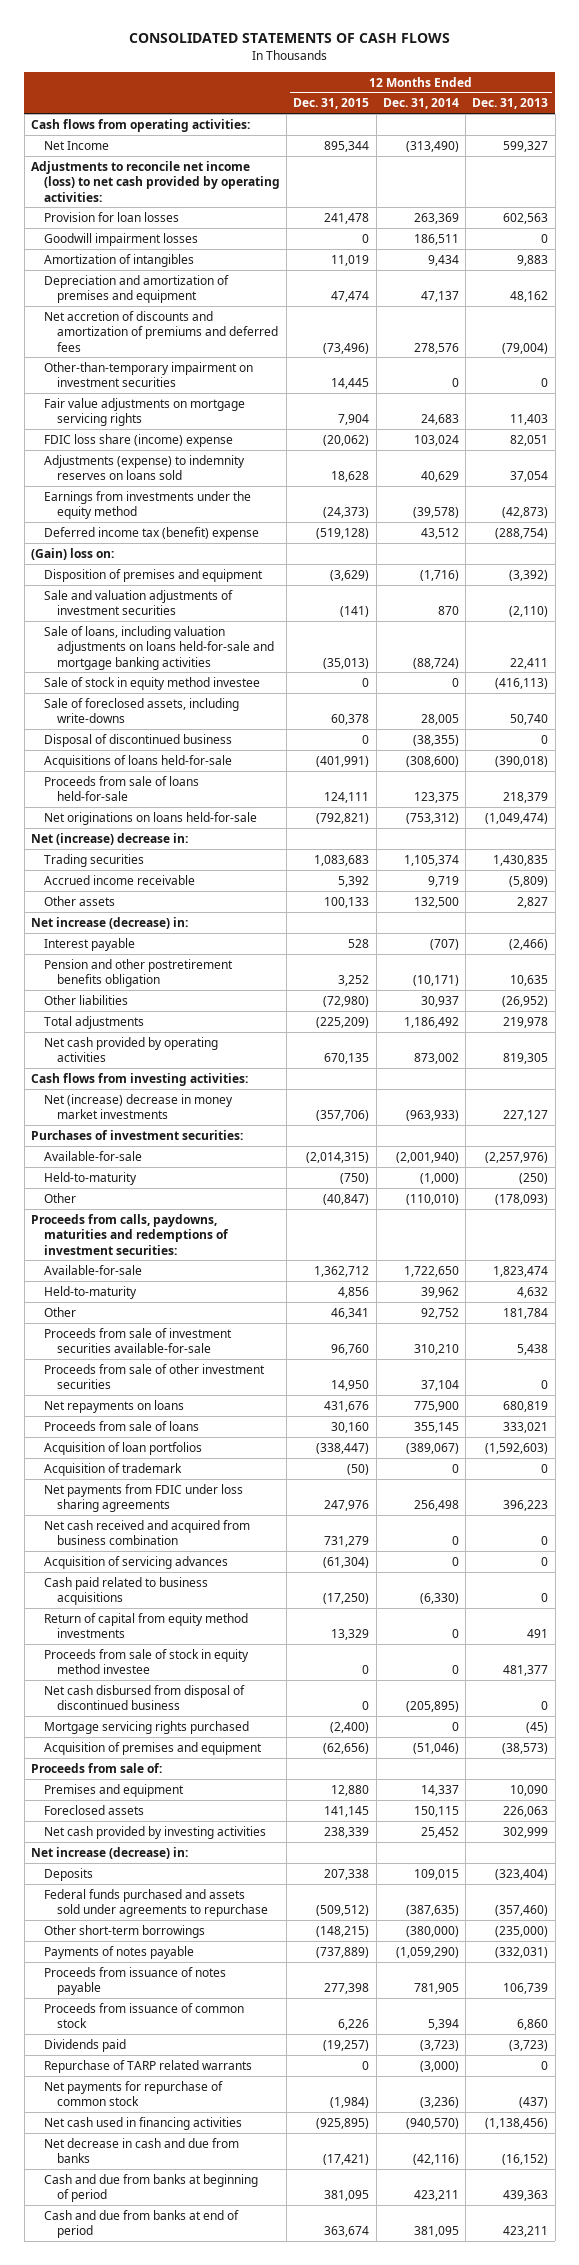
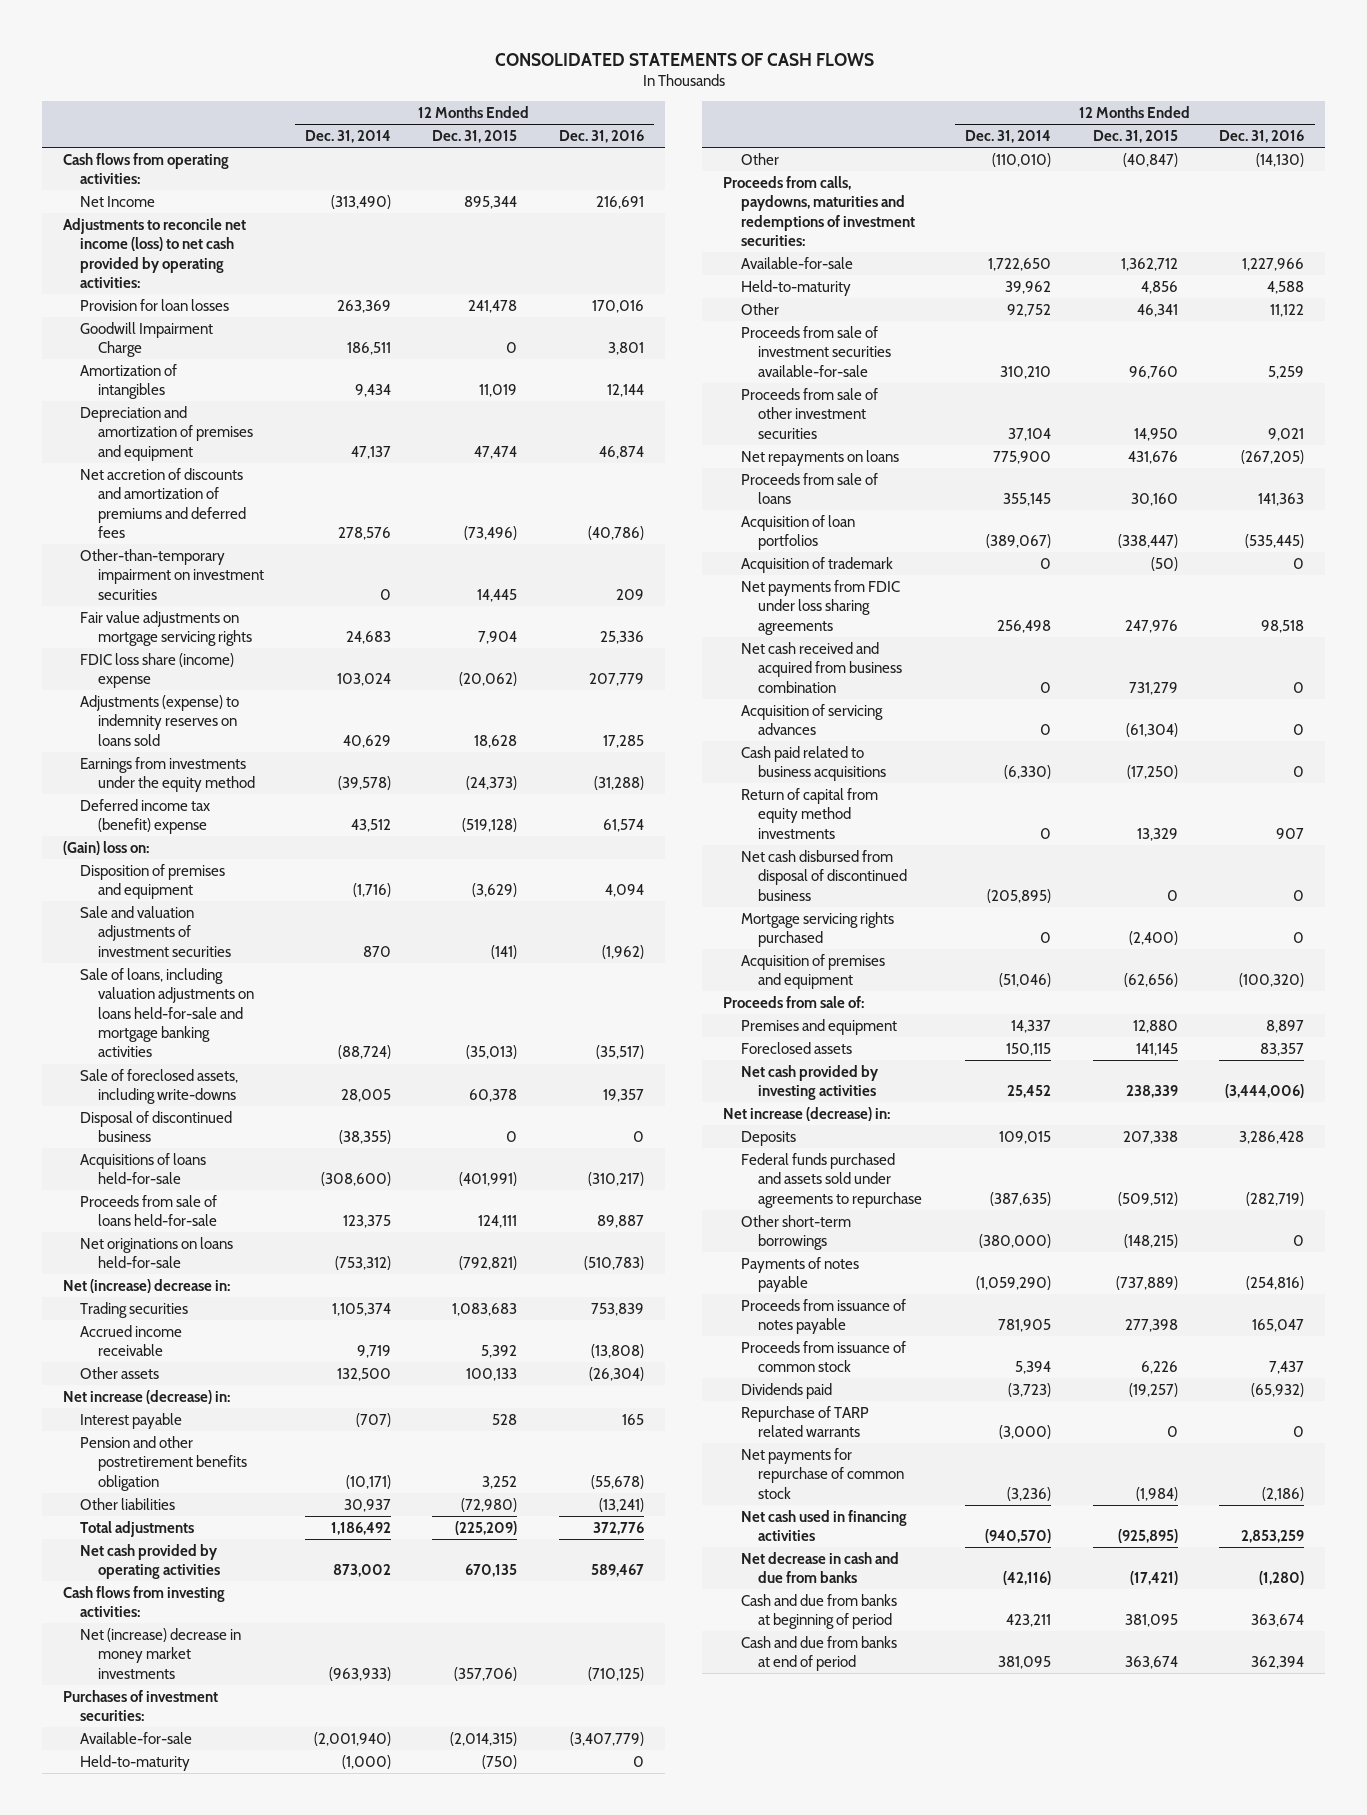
[472,98,549,110] Dec. 31, 2013 -> none
none -> [558,130,644,144] Dec. 31, 2016
[43,232,198,246] Goodwill impairment losses -> [80,321,214,358] Goodwill Impairment Charge
[43,676,260,690] Sale of stock in equity method investee -> none
[43,1648,249,1675] Proceeds from sale of stock in equity method investee -> none

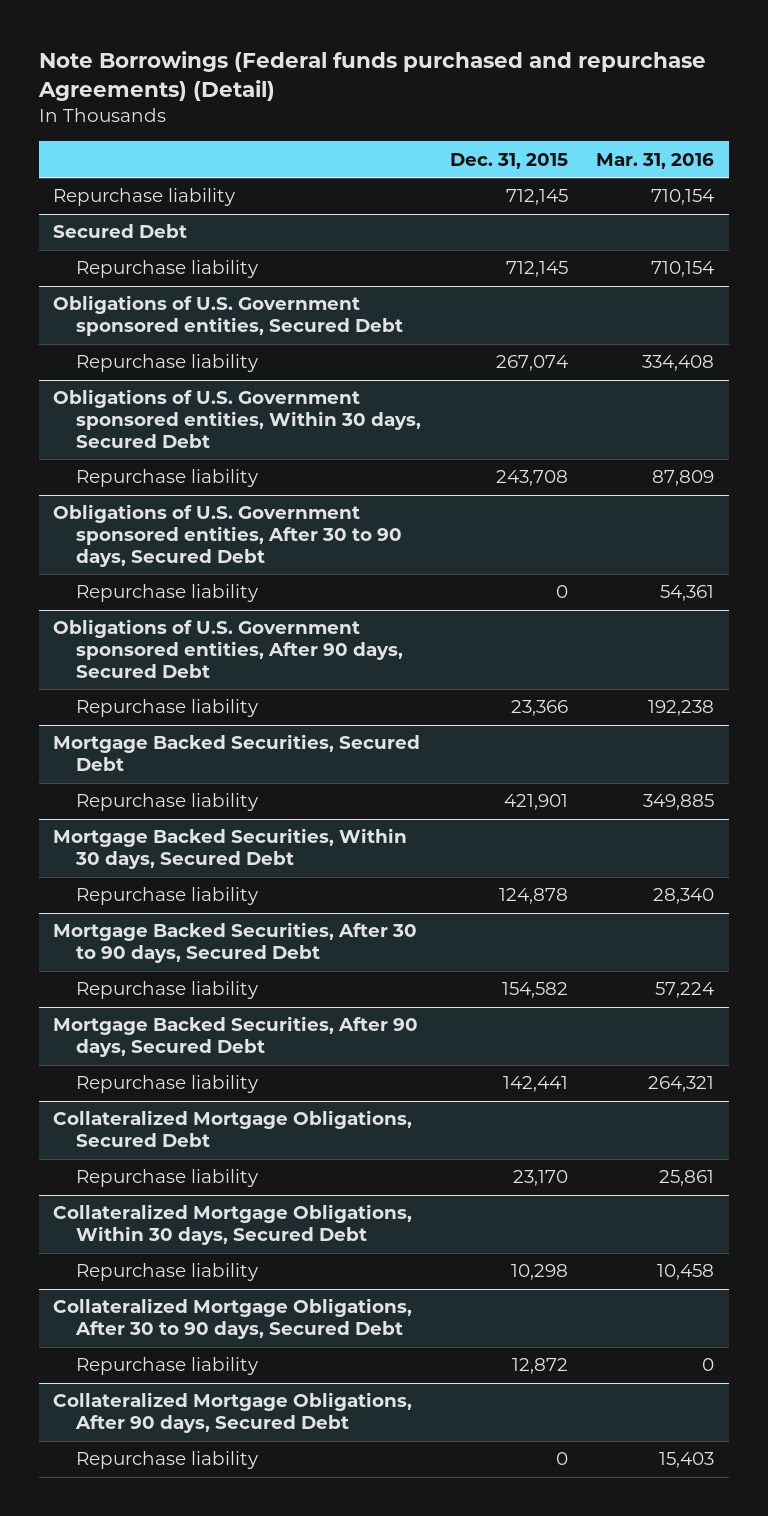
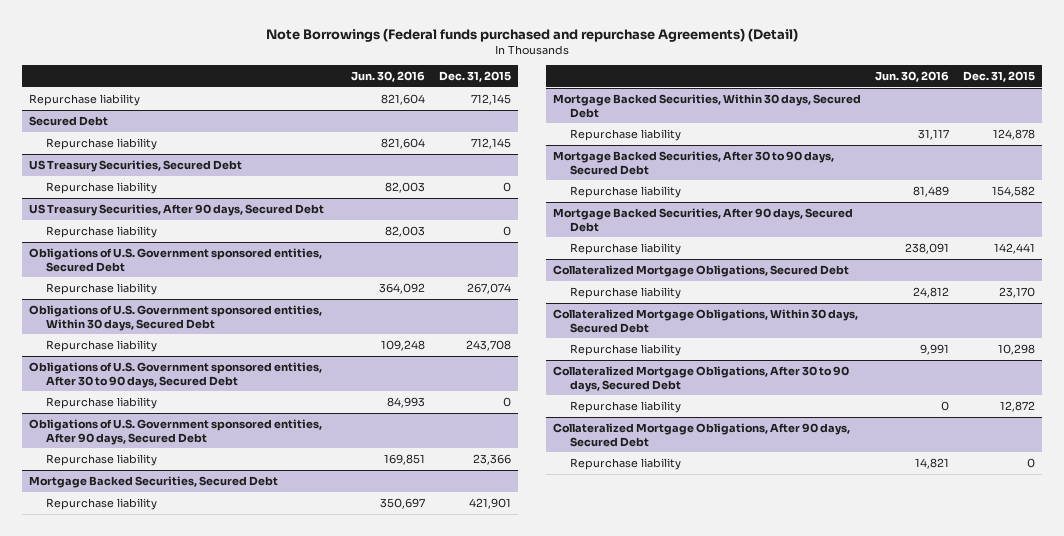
[596,152,715,169] Mar. 31, 2016 -> none
none -> [350,71,425,83] Jun. 30, 2016
none -> [28,159,242,172] US Treasury Securities, Secured Debt
none -> [46,181,158,194] Repurchase liability
none -> [28,203,324,216] US Treasury Securities, After 90 days, Secured Debt
none -> [46,225,158,238] Repurchase liability

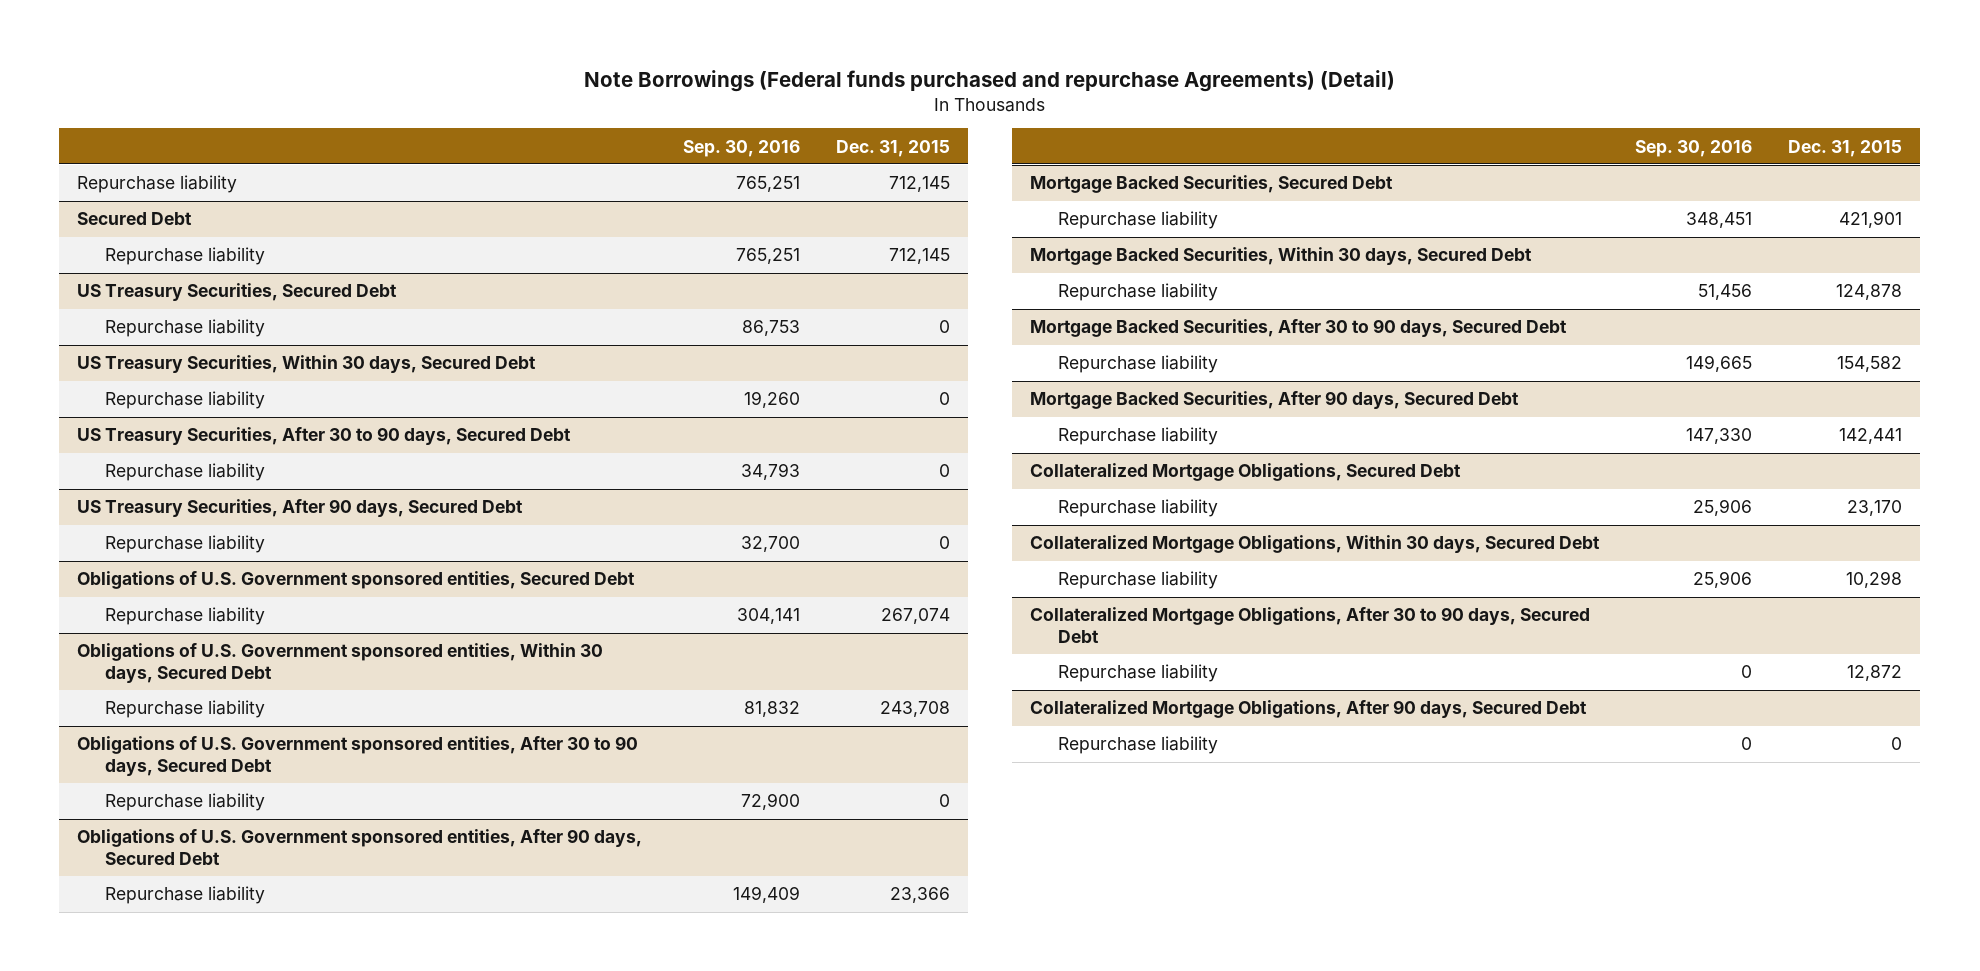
[350,71,425,83] Jun. 30, 2016 -> none
none -> [682,139,800,157] Sep. 30, 2016
none -> [77,355,537,374] US Treasury Securities, Within 30 days, Secured Debt
none -> [105,391,266,410] Repurchase liability
none -> [77,427,572,446] US Treasury Securities, After 30 to 90 days, Secured Debt
none -> [105,463,266,482] Repurchase liability

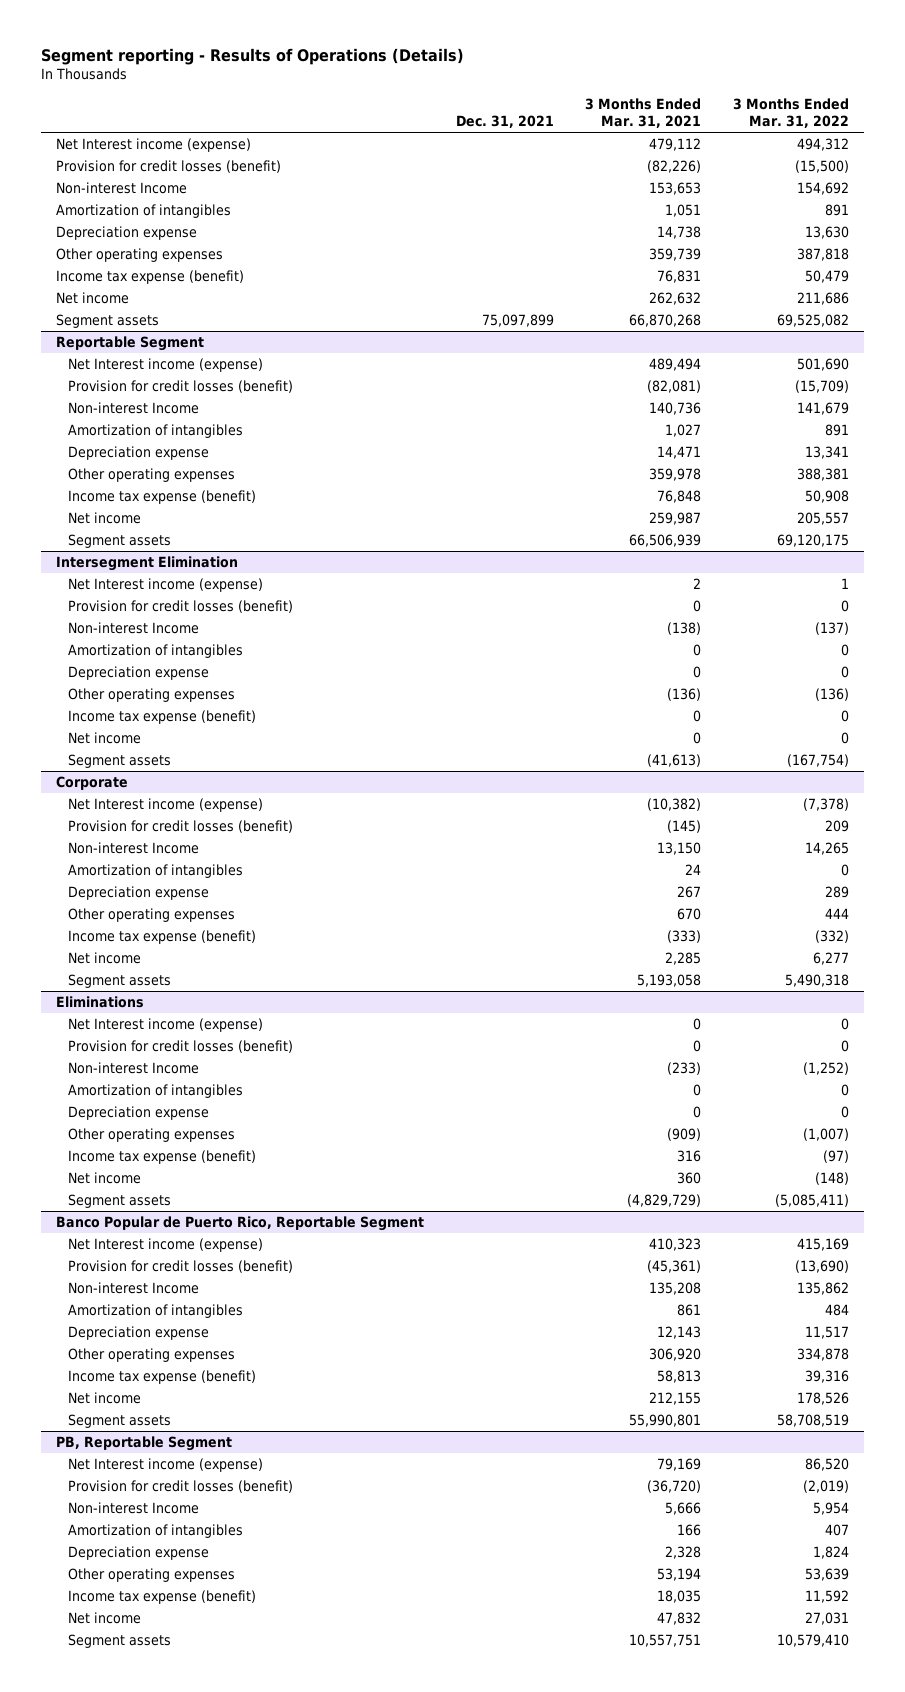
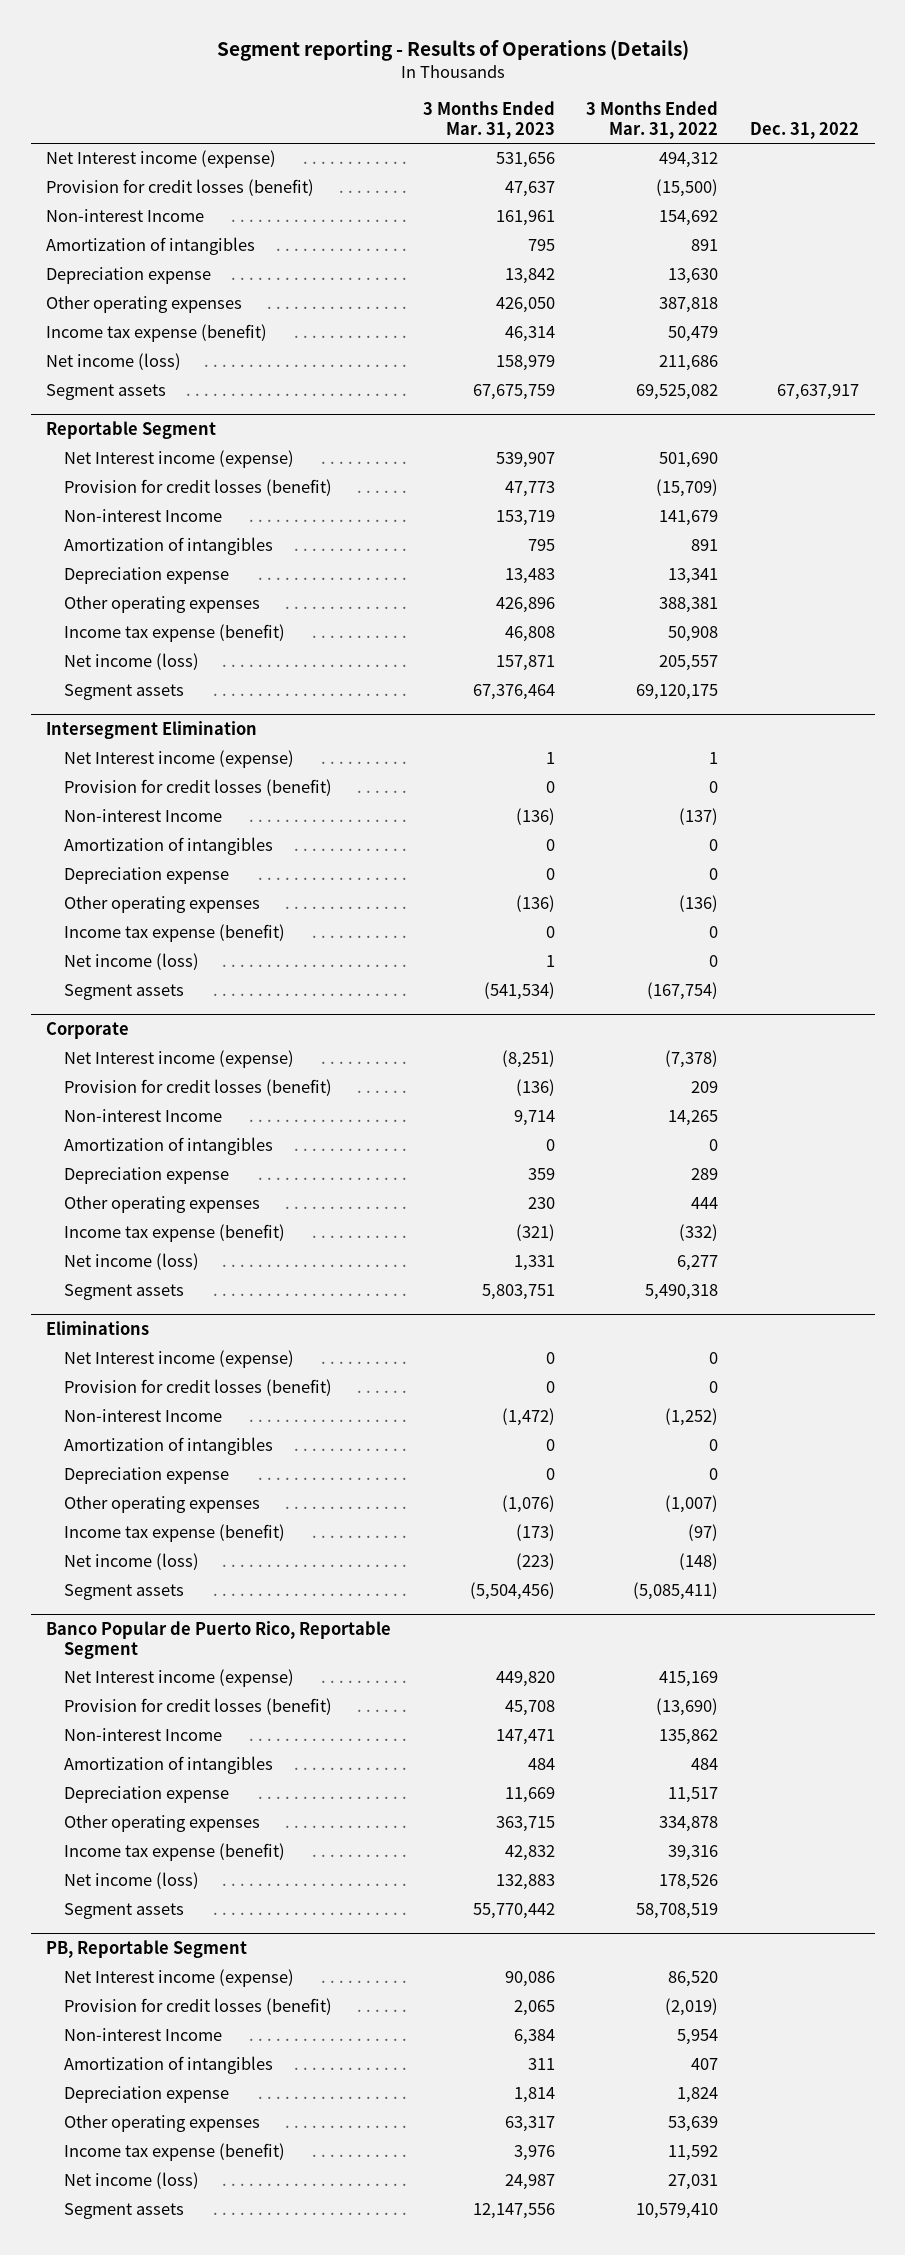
[455,114,554,128] Dec. 31, 2021 -> none
[585,97,702,128] 3 Months Ended Mar. 31, 2021 -> none
none -> [422,101,555,139] 3 Months Ended Mar. 31, 2023
none -> [749,121,859,139] Dec. 31, 2022
[56,292,130,305] Net income -> [46,353,182,371] Net income (loss)
[68,512,142,525] Net income -> [64,653,200,671] Net income (loss)
[68,732,142,745] Net income -> [64,953,200,971] Net income (loss)
[68,952,142,965] Net income -> [64,1253,200,1271] Net income (loss)
[68,1172,142,1185] Net income -> [64,1553,200,1571] Net income (loss)
[68,1392,142,1405] Net income -> [64,1872,200,1890] Net income (loss)
[68,1612,142,1625] Net income -> [64,2172,200,2190] Net income (loss)

